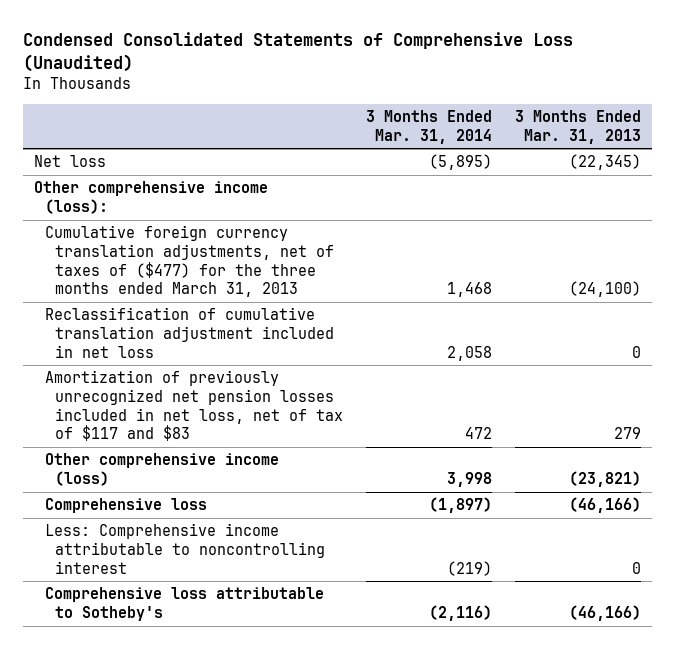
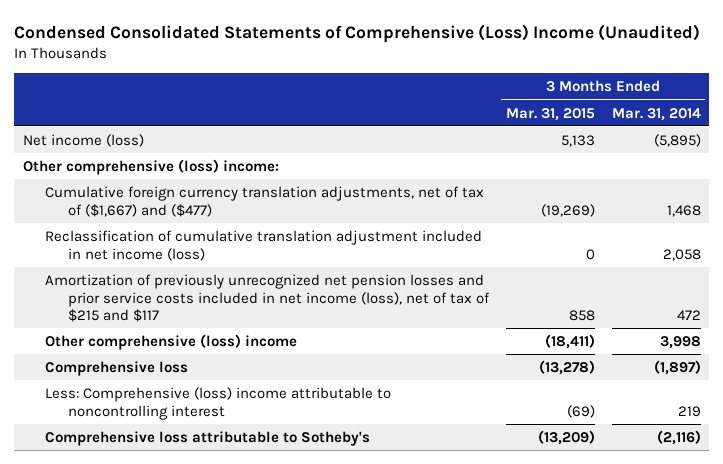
[22,31,573,72] Condensed Consolidated Statements of Comprehensive Loss (Unaudited) -> [14,23,701,43] Condensed Consolidated Statements of Comprehensive (Loss) Income (Unaudited)
[514,110,641,144] 3 Months Ended Mar. 31, 2013 -> none
none -> [505,107,595,121] Mar. 31, 2015
[33,155,106,168] Net loss -> [22,133,144,147] Net income (loss)
[33,181,268,215] Other comprehensive income (loss): -> [22,158,279,175] Other comprehensive (loss) income:
[44,225,335,298] Cumulative foreign currency translation adjustments, net of taxes of ($477) for the three months ended March 31, 2013 -> [45,185,485,217] Cumulative foreign currency translation adjustments, net of tax of ($1,667) and ($477)
[44,307,335,358] Reclassification of cumulative translation adjustment included in net loss -> [45,229,483,261] Reclassification of cumulative translation adjustment included in net income (loss)
[44,370,344,442] Amortization of previously unrecognized net pension losses included in net loss, net of tax of $117 and $83 -> [45,273,490,323] Amortization of previously unrecognized net pension losses and prior service costs included in net income (loss), net of tax of $215 and $117
[44,453,279,487] Other comprehensive income (loss) -> [45,333,298,350] Other comprehensive (loss) income
[44,523,326,574] Less: Comprehensive income attributable to noncontrolling interest -> [45,386,392,420] Less: Comprehensive (loss) income attributable to noncontrolling interest
[447,560,493,576] (219) -> [677,405,701,417] 219

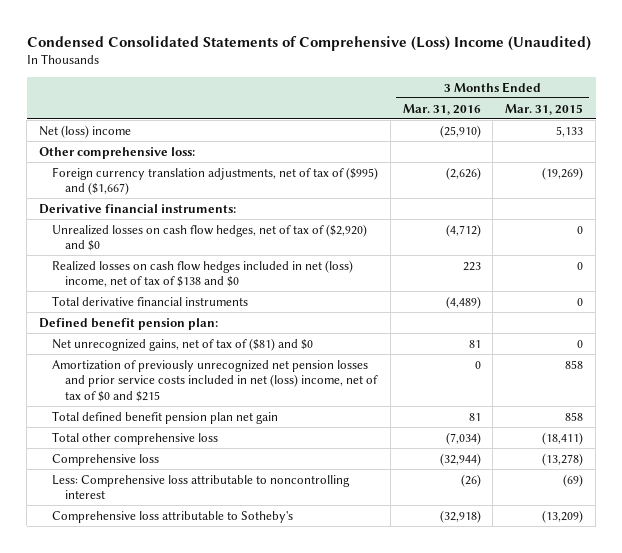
[611,107,701,121] Mar. 31, 2014 -> none
none -> [402,103,481,115] Mar. 31, 2016
[45,229,483,261] Reclassification of cumulative translation adjustment included in net income (loss) -> none
[22,133,144,147] Net income (loss) -> [38,124,131,138] Net (loss) income
[22,158,279,175] Other comprehensive (loss) income: -> [38,146,195,159] Other comprehensive loss:
[45,185,485,217] Cumulative foreign currency translation adjustments, net of tax of ($1,667) and ($477) -> [51,166,378,196] Foreign currency translation adjustments, net of tax of ($995) and ($1,667)
none -> [38,203,236,214] Derivative financial instruments:
none -> [51,223,367,252] Unrealized losses on cash flow hedges, net of tax of ($2,920) and $0
none -> [51,259,353,288] Realized losses on cash flow hedges included in net (loss) income, net of tax of $138 and $0
none -> [51,295,248,306] Total derivative financial instruments
none -> [38,317,218,330] Defined benefit pension plan:
none -> [51,337,313,351] Net unrecognized gains, net of tax of ($81) and $0
[45,273,490,323] Amortization of previously unrecognized net pension losses and prior service costs included in net income (loss), net of tax of $215 and $117 -> [51,359,378,402] Amortization of previously unrecognized net pension losses and prior service costs included in net (loss) income, net of tax of $0 and $215
none -> [51,410,278,424] Total defined benefit pension plan net gain
[45,333,298,350] Other comprehensive (loss) income -> [51,431,218,445] Total other comprehensive loss
[45,386,392,420] Less: Comprehensive (loss) income attributable to noncontrolling interest -> [51,474,350,500] Less: Comprehensive loss attributable to noncontrolling interest

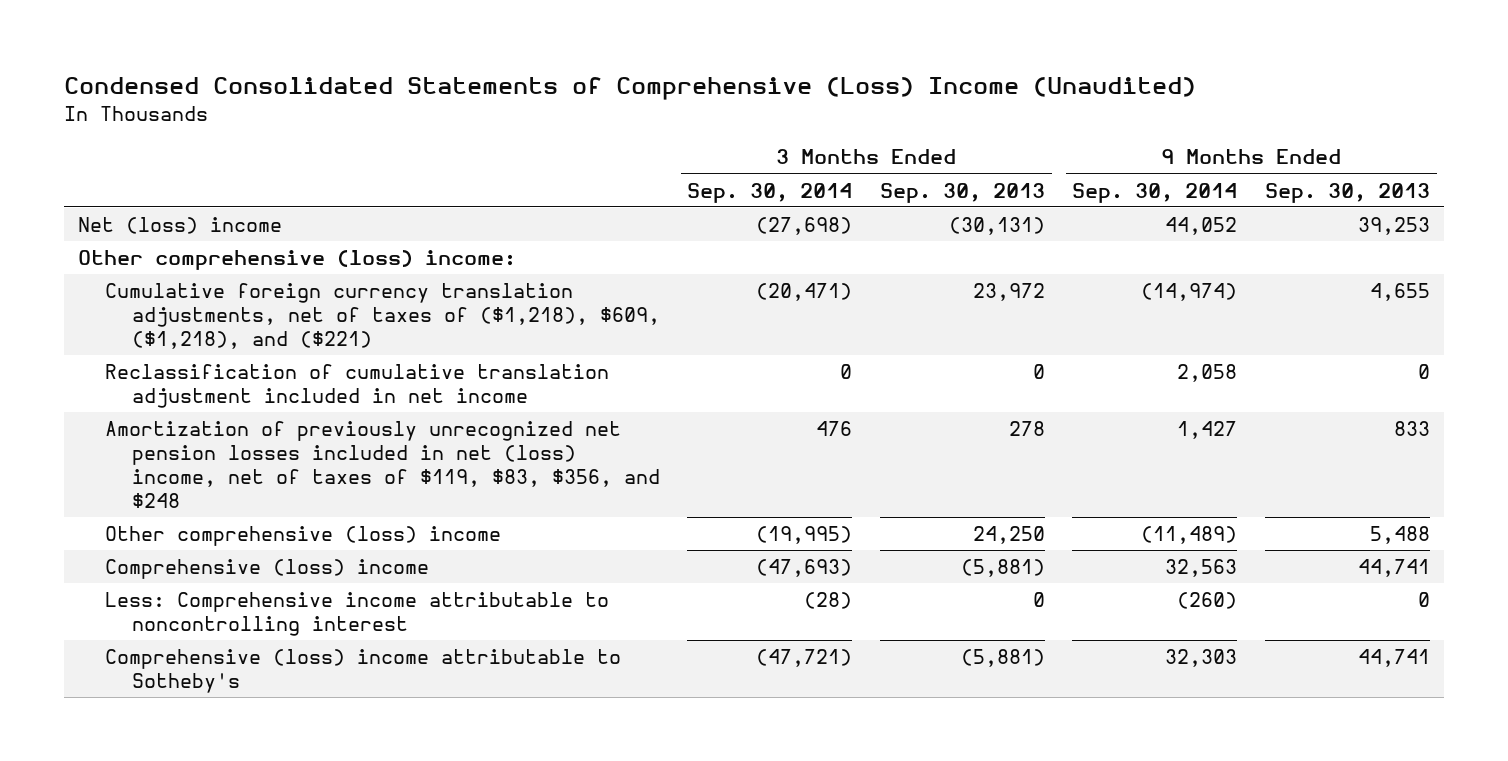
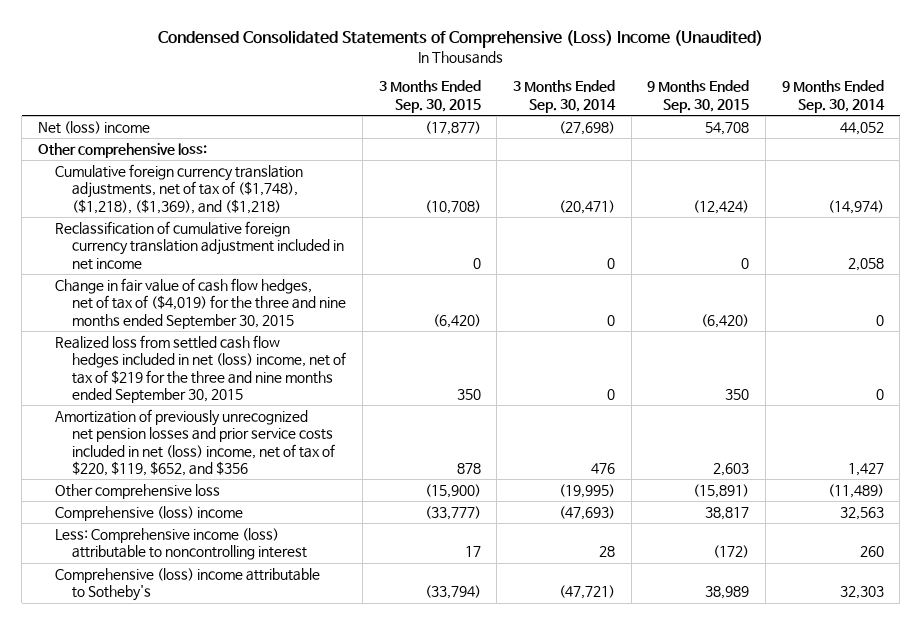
[879,182,1045,203] Sep. 30, 2013 -> none
[1264,182,1430,203] Sep. 30, 2013 -> none
none -> [378,80,481,113] 3 Months Ended Sep. 30, 2015
none -> [647,80,750,113] 9 Months Ended Sep. 30, 2015
[77,250,516,271] Other comprehensive (loss) income: -> [37,143,207,159] Other comprehensive loss:
[104,283,660,350] Cumulative foreign currency translation adjustments, net of taxes of ($1,218), $609, ($1,218), and ($221) -> [55,164,304,214] Cumulative foreign currency translation adjustments, net of tax of ($1,748), ($1,218), ($1,369), and ($1,218)
[104,364,609,409] Reclassification of cumulative translation adjustment included in net income -> [55,221,345,270] Reclassification of cumulative foreign currency translation adjustment included in net income
none -> [55,278,347,329] Change in fair value of cash flow hedges, net of tax of ($4,019) for the three and nine months ended September 30, 2015
none -> [55,335,347,404] Realized loss from settled cash flow hedges included in net (loss) income, net of tax of $219 for the three and nine months ended September 30, 2015
[104,421,660,509] Amortization of previously unrecognized net pension losses included in net (loss) income, net of taxes of $119, $83, $356, and $248 -> [55,409,336,477] Amortization of previously unrecognized net pension losses and prior service costs included in net (loss) income, net of tax of $220, $119, $652, and $356
[104,526,501,547] Other comprehensive (loss) income -> [55,484,221,500] Other comprehensive loss
[104,592,609,637] Less: Comprehensive income attributable to noncontrolling interest -> [55,528,308,561] Less: Comprehensive income (loss) attributable to noncontrolling interest
[804,592,853,610] (28) -> [598,546,615,558] 28
[1177,592,1238,610] (260) -> [859,546,884,558] 260

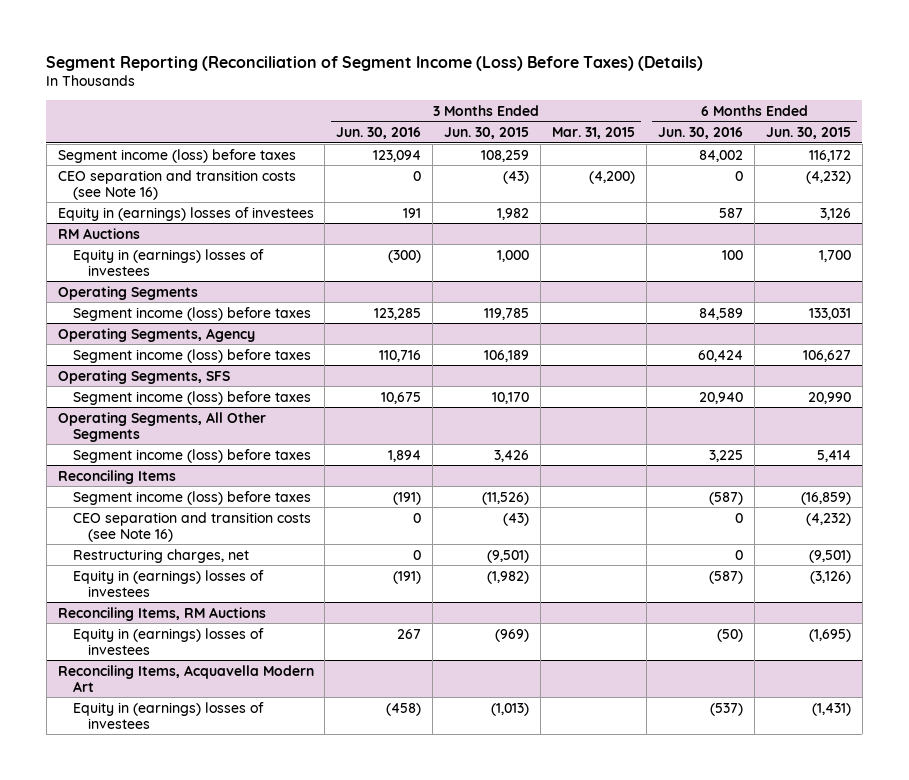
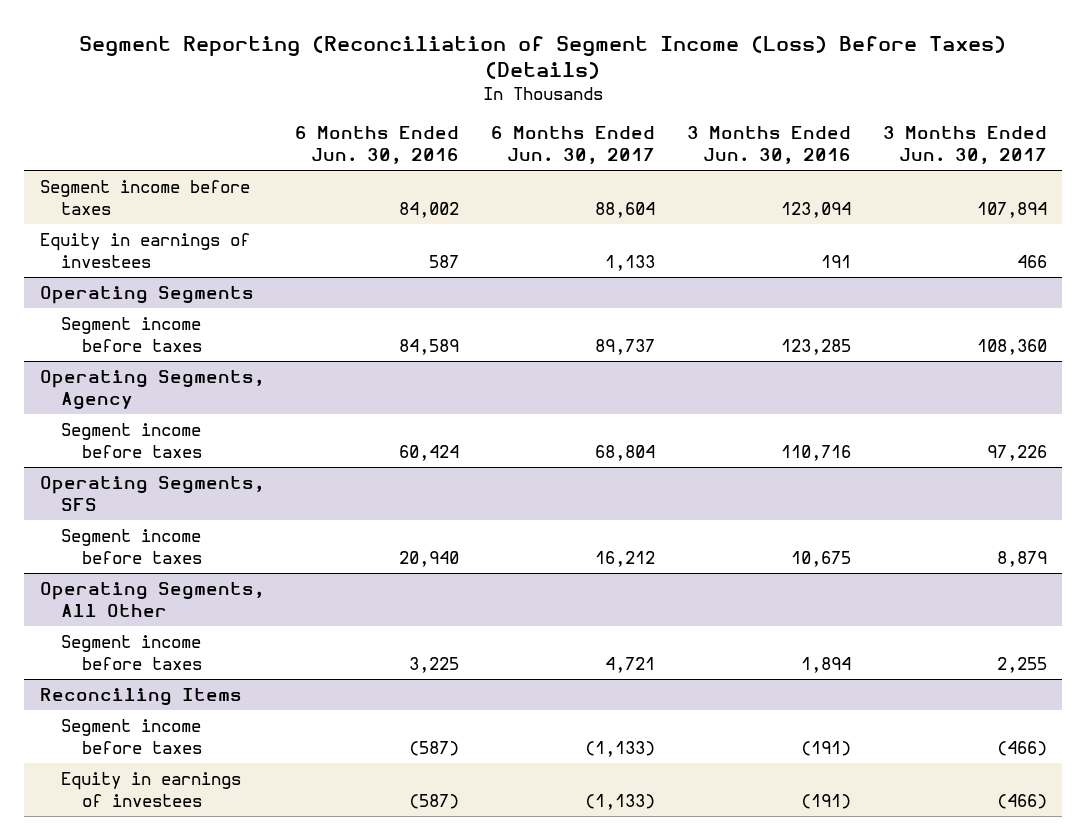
[444,127,530,140] Jun. 30, 2015 -> none
[552,127,636,140] Mar. 31, 2015 -> none
[766,127,852,140] Jun. 30, 2015 -> none
none -> [491,126,656,165] 6 Months Ended Jun. 30, 2017
none -> [882,126,1047,165] 3 Months Ended Jun. 30, 2017
[57,169,296,200] CEO separation and transition costs (see Note 16) -> none
[57,227,140,239] RM Auctions -> none
[72,248,264,276] Equity in (earnings) losses of investees -> none
[57,148,296,163] Segment income (loss) before taxes -> [39,180,250,215] Segment income before taxes
[57,206,314,221] Equity in (earnings) losses of investees -> [39,233,250,268] Equity in earnings of investees
[72,306,311,321] Segment income (loss) before taxes -> [60,317,202,352] Segment income before taxes
[72,348,311,363] Segment income (loss) before taxes -> [60,423,202,458] Segment income before taxes
[72,390,311,405] Segment income (loss) before taxes -> [60,529,202,564] Segment income before taxes
[57,411,266,442] Operating Segments, All Other Segments -> [39,582,264,617] Operating Segments, All Other
[72,448,311,463] Segment income (loss) before taxes -> [60,635,202,670] Segment income before taxes
[72,511,311,542] CEO separation and transition costs (see Note 16) -> none
[72,548,249,563] Restructuring charges, net -> none
[57,606,266,621] Reconciling Items, RM Auctions -> none
[72,627,264,655] Equity in (earnings) losses of investees -> none
[57,664,314,692] Reconciling Items, Acquavella Modern Art -> none
[72,701,264,729] Equity in (earnings) losses of investees -> none
[72,490,311,505] Segment income (loss) before taxes -> [60,719,202,754] Segment income before taxes
[72,569,264,597] Equity in (earnings) losses of investees -> [60,772,241,807] Equity in earnings of investees

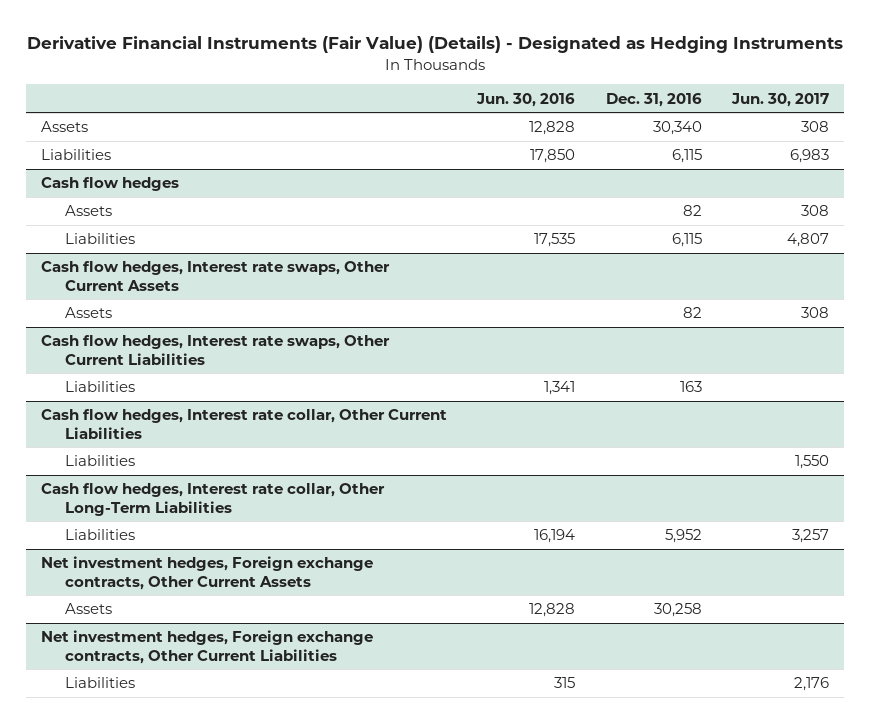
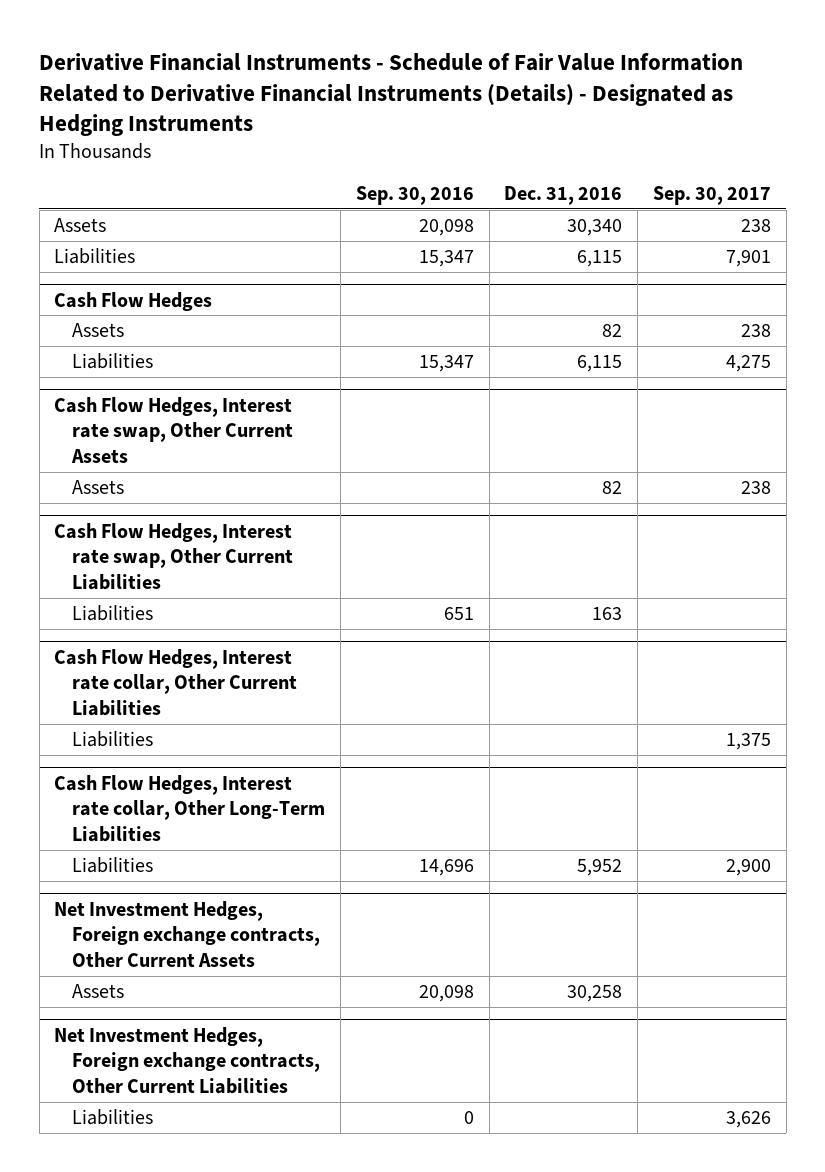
[27,36,844,54] Derivative Financial Instruments (Fair Value) (Details) - Designated as Hedging Instruments -> [39,52,744,137] Derivative Financial Instruments - Schedule of Fair Value Information Related to Derivative Financial Instruments (Details) - Designated as Hedging Instruments
[476,92,576,107] Jun. 30, 2016 -> none
[730,92,829,107] Jun. 30, 2017 -> none
none -> [355,185,474,205] Sep. 30, 2016
none -> [652,185,771,205] Sep. 30, 2017
[41,177,180,192] Cash flow hedges -> [54,291,213,311] Cash Flow Hedges
[41,261,391,291] Cash flow hedges, Interest rate swaps, Other Current Assets -> [54,396,294,464] Cash Flow Hedges, Interest rate swap, Other Current Assets
[41,335,391,365] Cash flow hedges, Interest rate swaps, Other Current Liabilities -> [54,522,294,591] Cash Flow Hedges, Interest rate swap, Other Current Liabilities
[41,409,448,439] Cash flow hedges, Interest rate collar, Other Current Liabilities -> [54,648,298,717] Cash Flow Hedges, Interest rate collar, Other Current Liabilities
[41,483,386,516] Cash flow hedges, Interest rate collar, Other Long-Term Liabilities -> [54,774,326,843] Cash Flow Hedges, Interest rate collar, Other Long-Term Liabilities
[41,556,374,590] Net investment hedges, Foreign exchange contracts, Other Current Assets -> [54,900,321,968] Net Investment Hedges, Foreign exchange contracts, Other Current Assets
[41,630,374,664] Net investment hedges, Foreign exchange contracts, Other Current Liabilities -> [54,1026,321,1095] Net Investment Hedges, Foreign exchange contracts, Other Current Liabilities

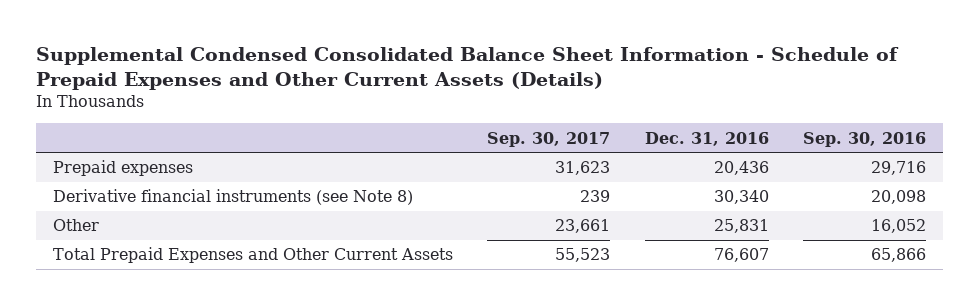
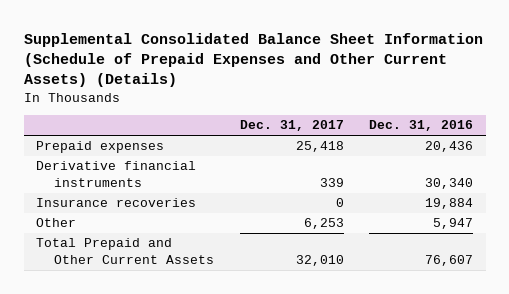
[36,46,900,90] Supplemental Condensed Consolidated Balance Sheet Information - Schedule of Prepaid Expenses and Other Current Assets (Details) -> [23,32,483,88] Supplemental Consolidated Balance Sheet Information (Schedule of Prepaid Expenses and Other Current Assets) (Details)
[487,131,611,147] Sep. 30, 2017 -> none
[802,131,926,147] Sep. 30, 2016 -> none
none -> [239,120,344,132] Dec. 31, 2017
[53,189,414,206] Derivative financial instruments (see Note 8) -> [36,161,197,187] Derivative financial instruments
none -> [36,198,197,208] Insurance recoveries
[713,219,769,234] 25,831 -> [433,218,474,230] 5,947
[53,247,454,264] Total Prepaid Expenses and Other Current Assets -> [36,238,215,264] Total Prepaid and Other Current Assets

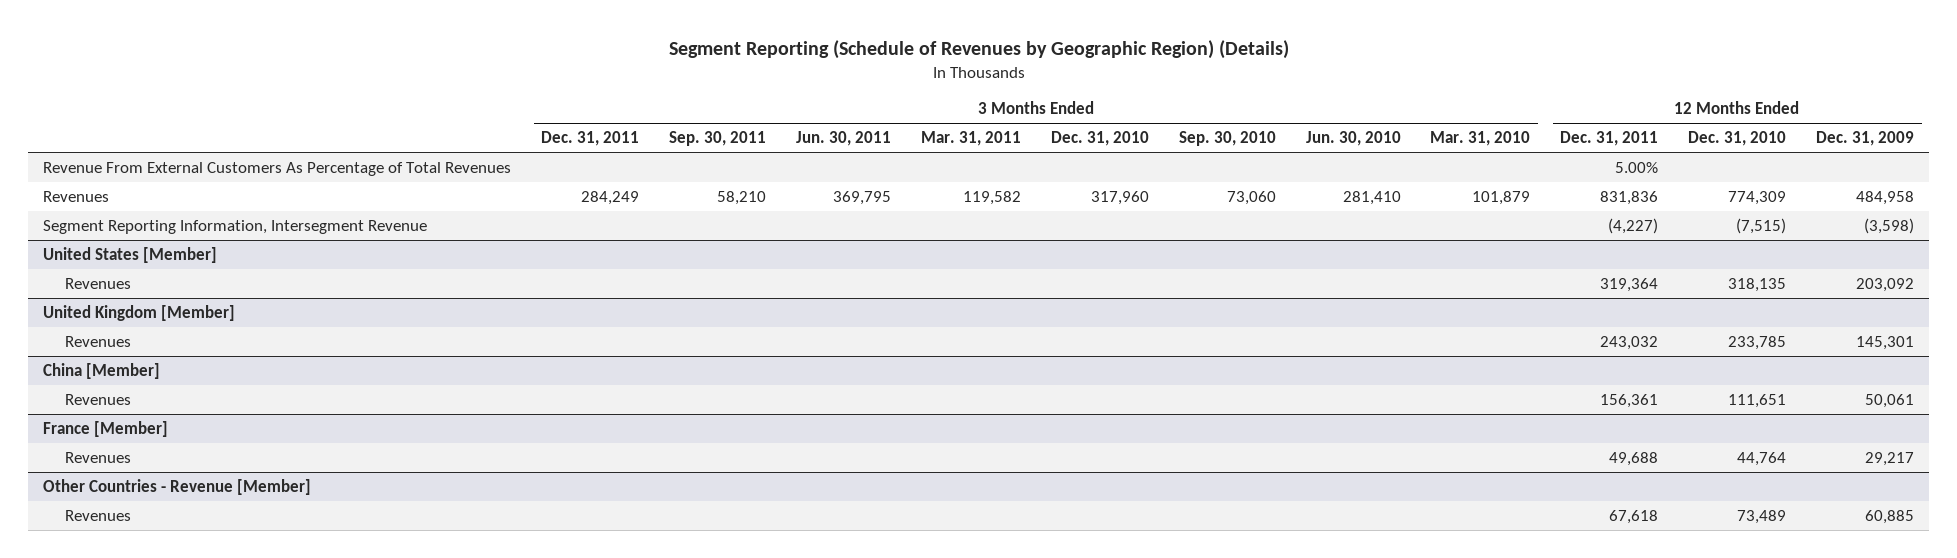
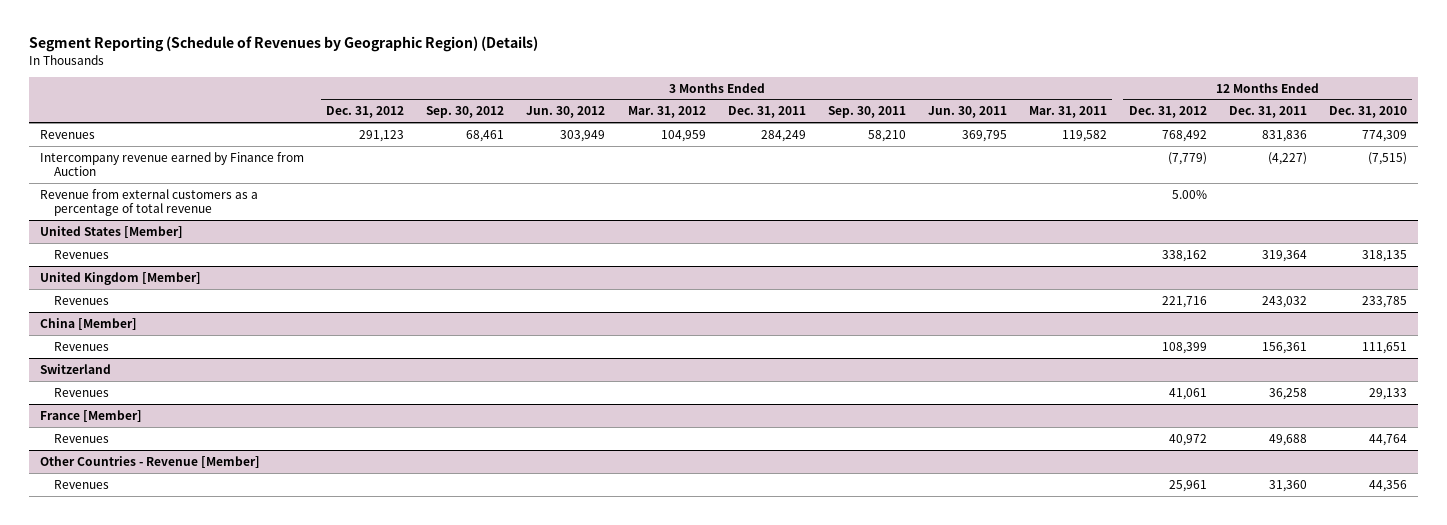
[1050,131,1149,147] Dec. 31, 2010 -> none
[1178,131,1276,147] Sep. 30, 2010 -> none
[1305,131,1401,147] Jun. 30, 2010 -> none
[1430,131,1531,147] Mar. 31, 2010 -> none
[1816,131,1915,147] Dec. 31, 2009 -> none
none -> [326,106,405,119] Dec. 31, 2012
none -> [426,106,505,119] Sep. 30, 2012
none -> [526,106,606,119] Jun. 30, 2012
none -> [627,106,706,119] Mar. 31, 2012
none -> [1128,106,1207,119] Dec. 31, 2012
[43,161,512,176] Revenue From External Customers As Percentage of Total Revenues -> none
[43,219,428,234] Segment Reporting Information, Intersegment Revenue -> [40,151,305,177] Intercompany revenue earned by Finance from Auction
none -> [40,188,259,217] Revenue from external customers as a percentage of total revenue
none -> [40,363,112,374] Switzerland
none -> [54,387,110,397] Revenues
[1609,509,1659,524] 67,618 -> [1268,479,1307,492] 31,360
[1737,509,1787,524] 73,489 -> [1368,479,1407,492] 44,356

